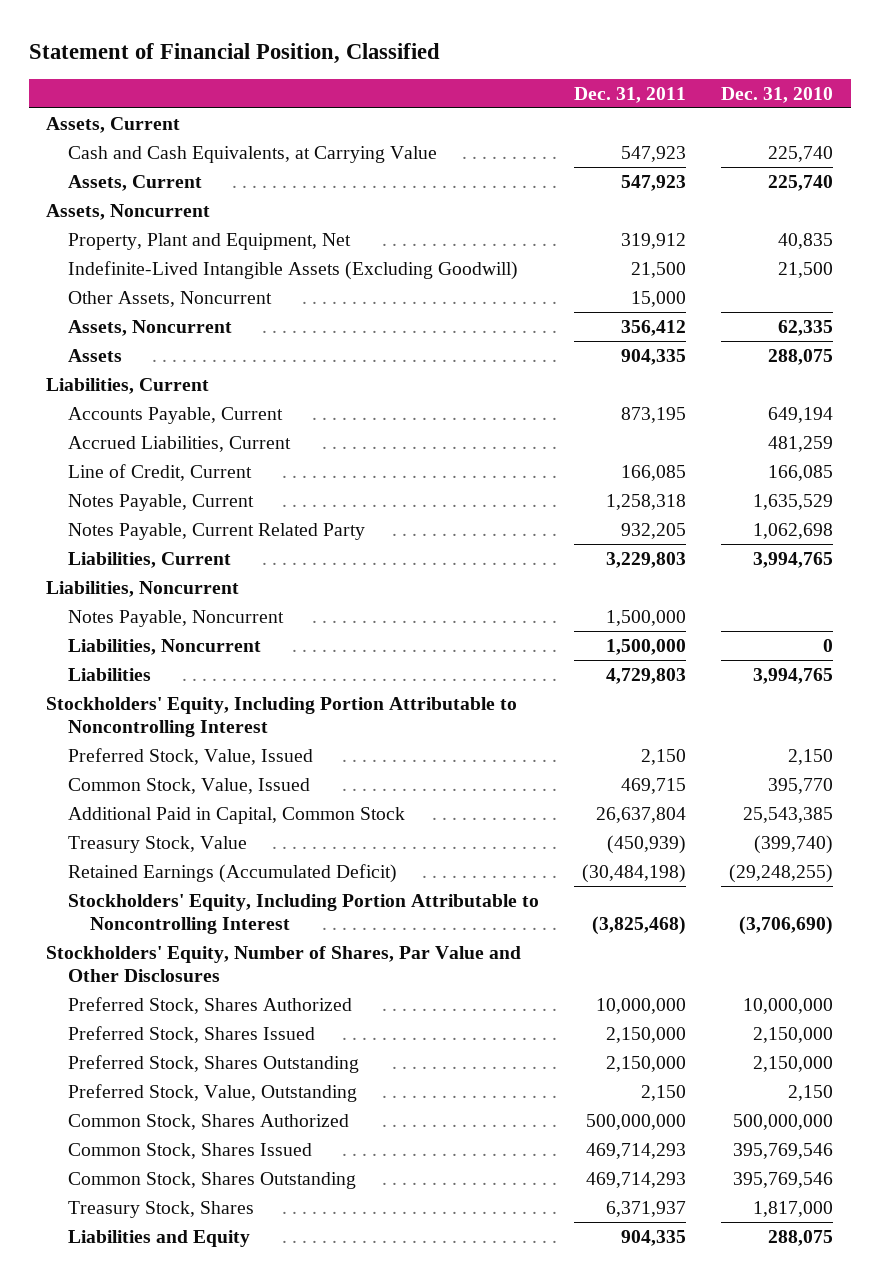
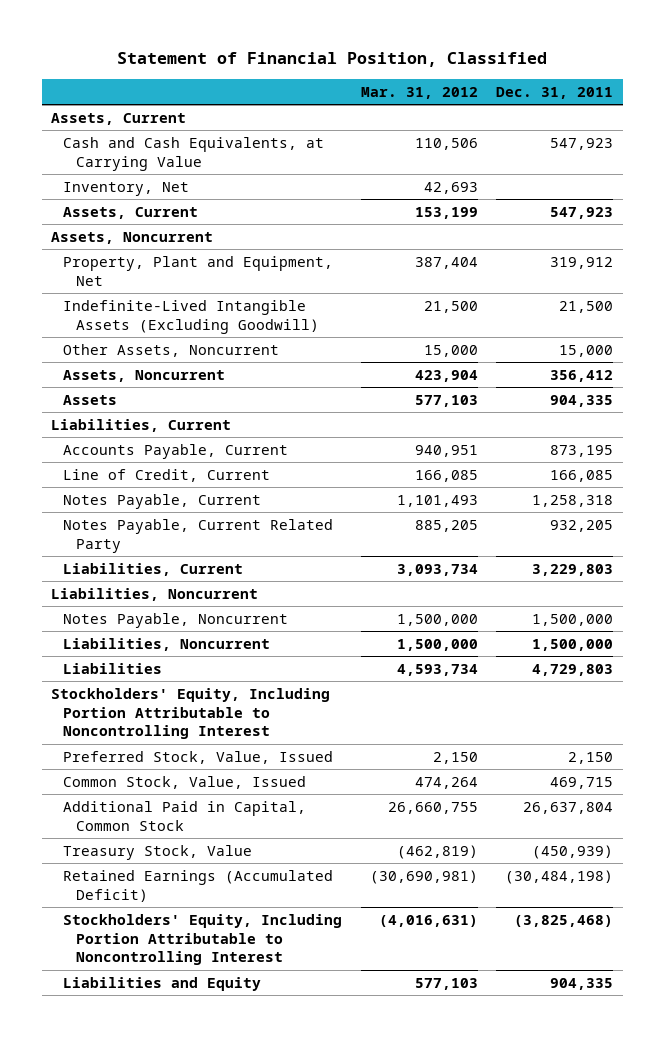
[721,86,834,103] Dec. 31, 2010 -> none
none -> [360,86,478,99] Mar. 31, 2012
none -> [63,181,190,196] Inventory, Net
[68,435,292,452] Accrued Liabilities, Current -> none
[46,945,522,983] Stockholders' Equity, Number of Shares, Par Value and Other Disclosures -> none
[68,996,353,1014] Preferred Stock, Shares Authorized -> none
[68,1025,316,1043] Preferred Stock, Shares Issued -> none
[68,1054,360,1073] Preferred Stock, Shares Outstanding -> none
[68,1083,358,1102] Preferred Stock, Value, Outstanding -> none
[68,1113,350,1130] Common Stock, Shares Authorized -> none
[68,1142,313,1159] Common Stock, Shares Issued -> none
[68,1171,357,1189] Common Stock, Shares Outstanding -> none
[68,1200,255,1218] Treasury Stock, Shares -> none

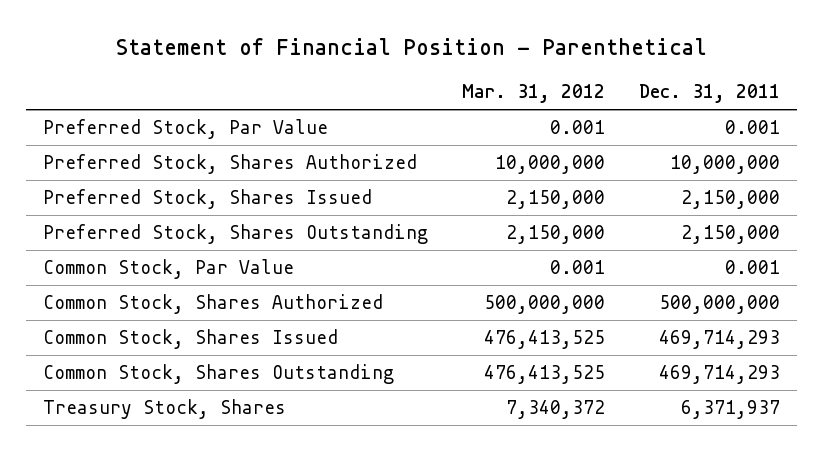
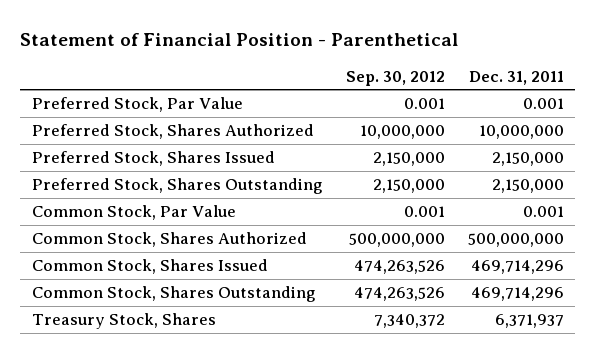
[461,84,605,104] Mar. 31, 2012 -> none
none -> [345,70,445,86] Sep. 30, 2012
[658,330,780,350] 469,714,293 -> [470,259,564,274] 469,714,296
[658,365,780,385] 469,714,293 -> [470,286,564,301] 469,714,296

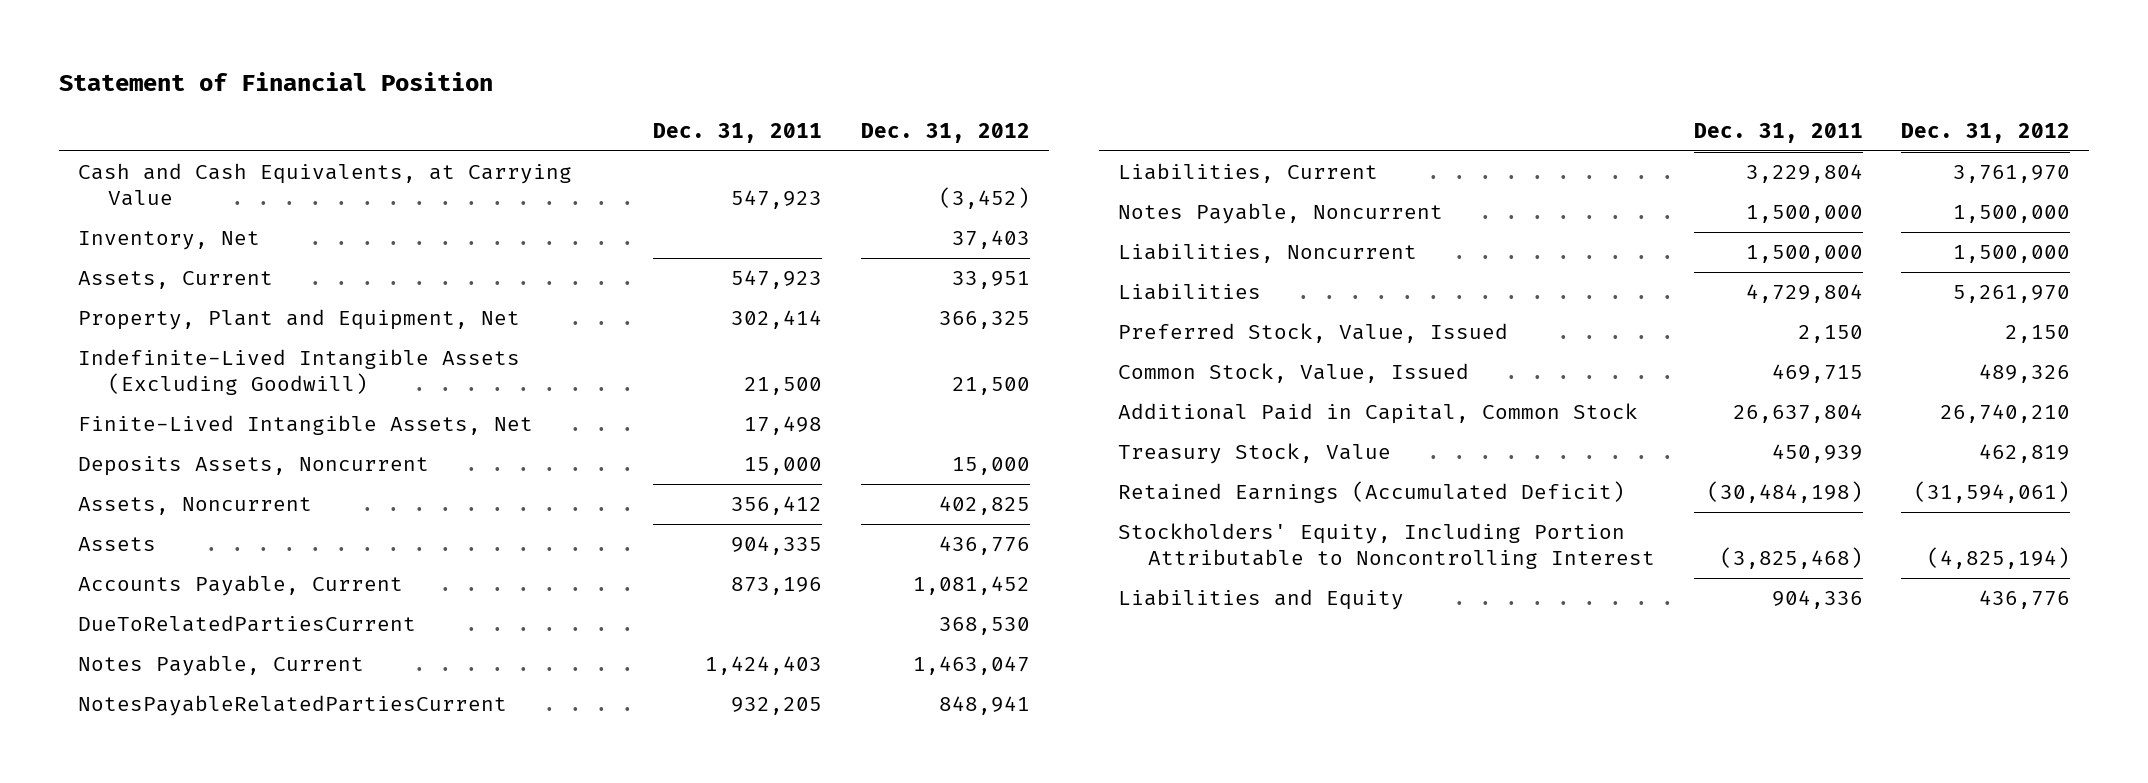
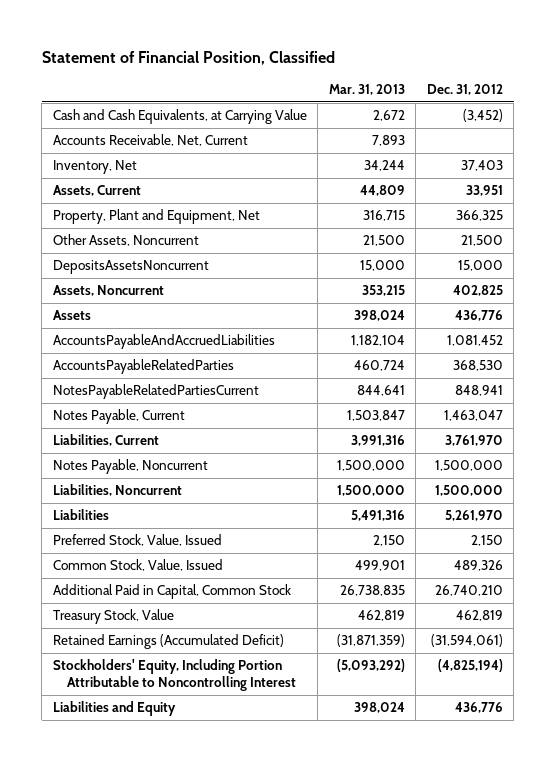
[59,71,494,91] Statement of Financial Position -> [41,51,335,66] Statement of Financial Position, Classified
[653,122,823,143] Dec. 31, 2011 -> none
none -> [328,84,405,96] Mar. 31, 2013
none -> [52,134,248,147] Accounts Receivable, Net, Current
[78,414,534,435] Finite-Lived Intangible Assets, Net -> none
[78,348,521,396] Indefinite-Lived Intangible Assets (Excluding Goodwill) -> [52,234,199,247] Other Assets, Noncurrent
[78,455,430,476] Deposits Assets, Noncurrent -> [52,260,209,275] DepositsAssetsNoncurrent
[78,574,404,596] Accounts Payable, Current -> [52,334,275,350] AccountsPayableAndAccruedLiabilities
[78,614,417,632] DueToRelatedPartiesCurrent -> [52,359,234,375] AccountsPayableRelatedParties
[78,654,365,676] Notes Payable, Current -> [52,409,185,425] Notes Payable, Current

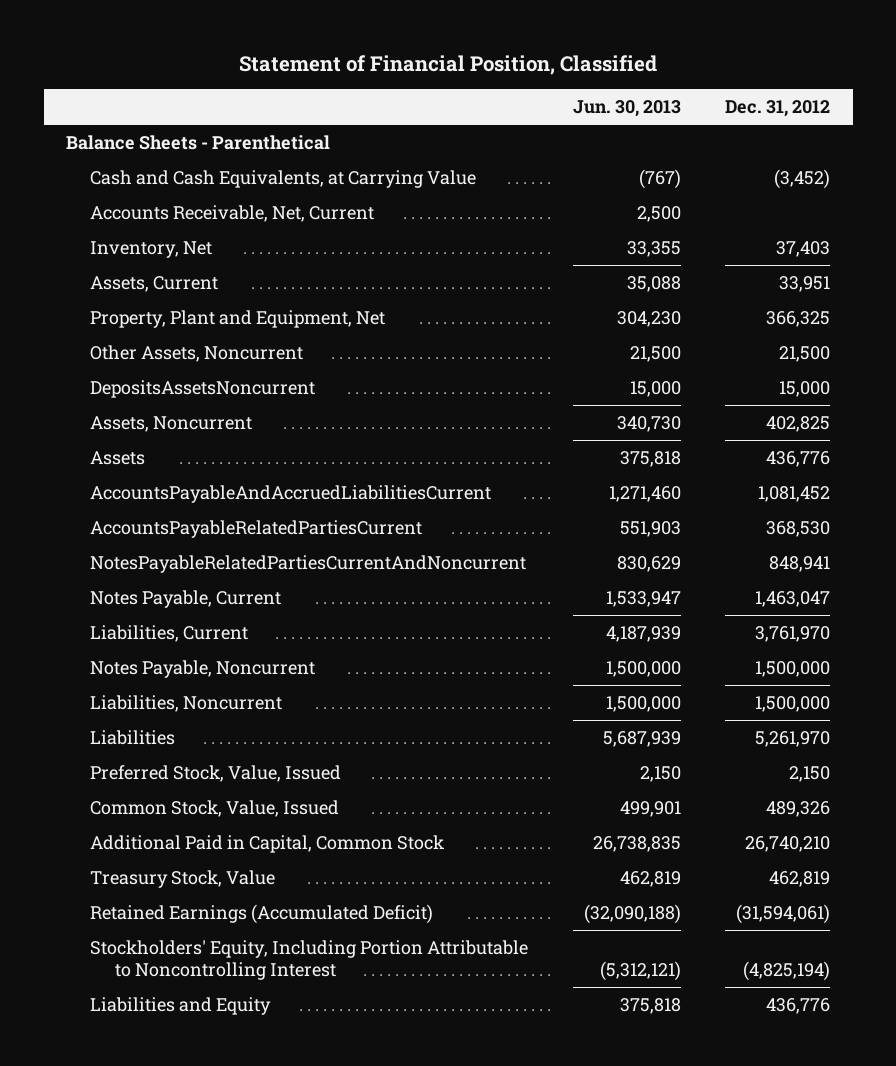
[328,84,405,96] Mar. 31, 2013 -> none
none -> [572,100,681,118] Jun. 30, 2013
none -> [65,134,330,150] Balance Sheets - Parenthetical
[52,334,275,350] AccountsPayableAndAccruedLiabilities -> [90,484,492,503] AccountsPayableAndAccruedLiabilitiesCurrent
[52,359,234,375] AccountsPayableRelatedParties -> [90,519,423,538] AccountsPayableRelatedPartiesCurrent
[52,384,259,400] NotesPayableRelatedPartiesCurrent -> [90,554,527,573] NotesPayableRelatedPartiesCurrentAndNoncurrent

